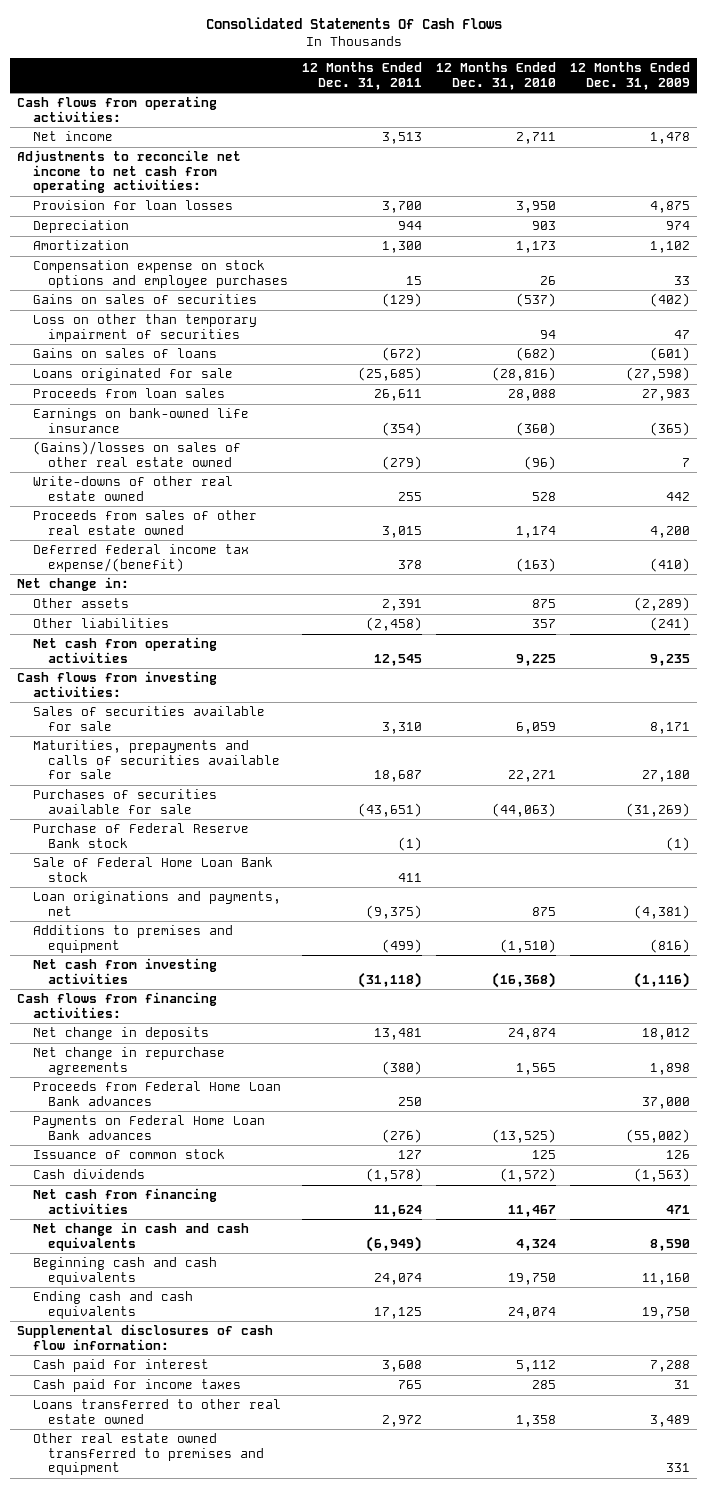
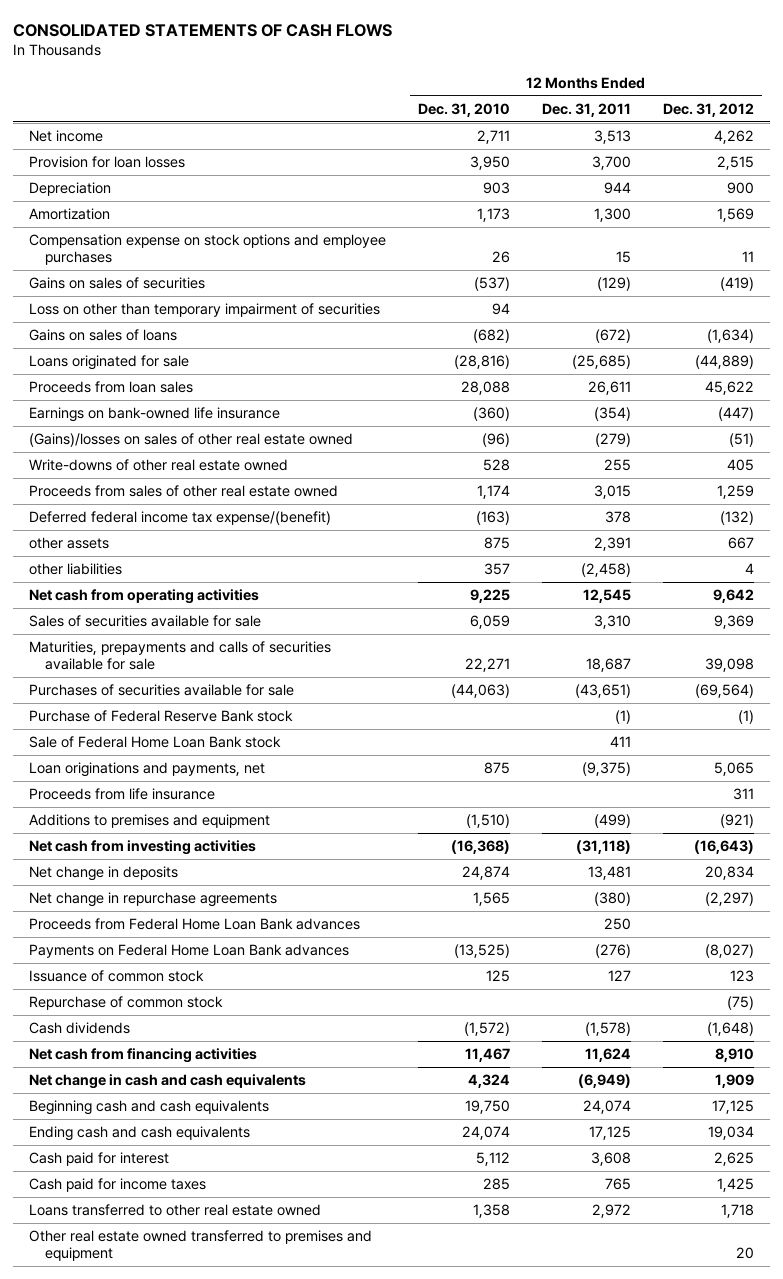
[205,17,502,30] Consolidated Statements Of Cash Flows -> [13,23,393,37] CONSOLIDATED STATEMENTS OF CASH FLOWS
[570,62,691,90] 12 Months Ended Dec. 31, 2009 -> none
none -> [662,102,754,117] Dec. 31, 2012
[17,96,218,122] Cash flows from operating activities: -> none
[17,150,242,194] Adjustments to reconcile net income to net cash from operating activities: -> none
[17,577,130,592] Net change in: -> none
[32,598,129,609] Other assets -> [29,537,110,550] other assets
[32,618,169,629] Other liabilities -> [29,563,123,576] other liabilities
[17,671,218,697] Cash flows from investing activities: -> none
none -> [29,788,216,801] Proceeds from life insurance
[17,992,218,1018] Cash flows from financing activities: -> none
none -> [29,996,224,1011] Repurchase of common stock
[17,1324,274,1350] Supplemental disclosures of cash flow information: -> none

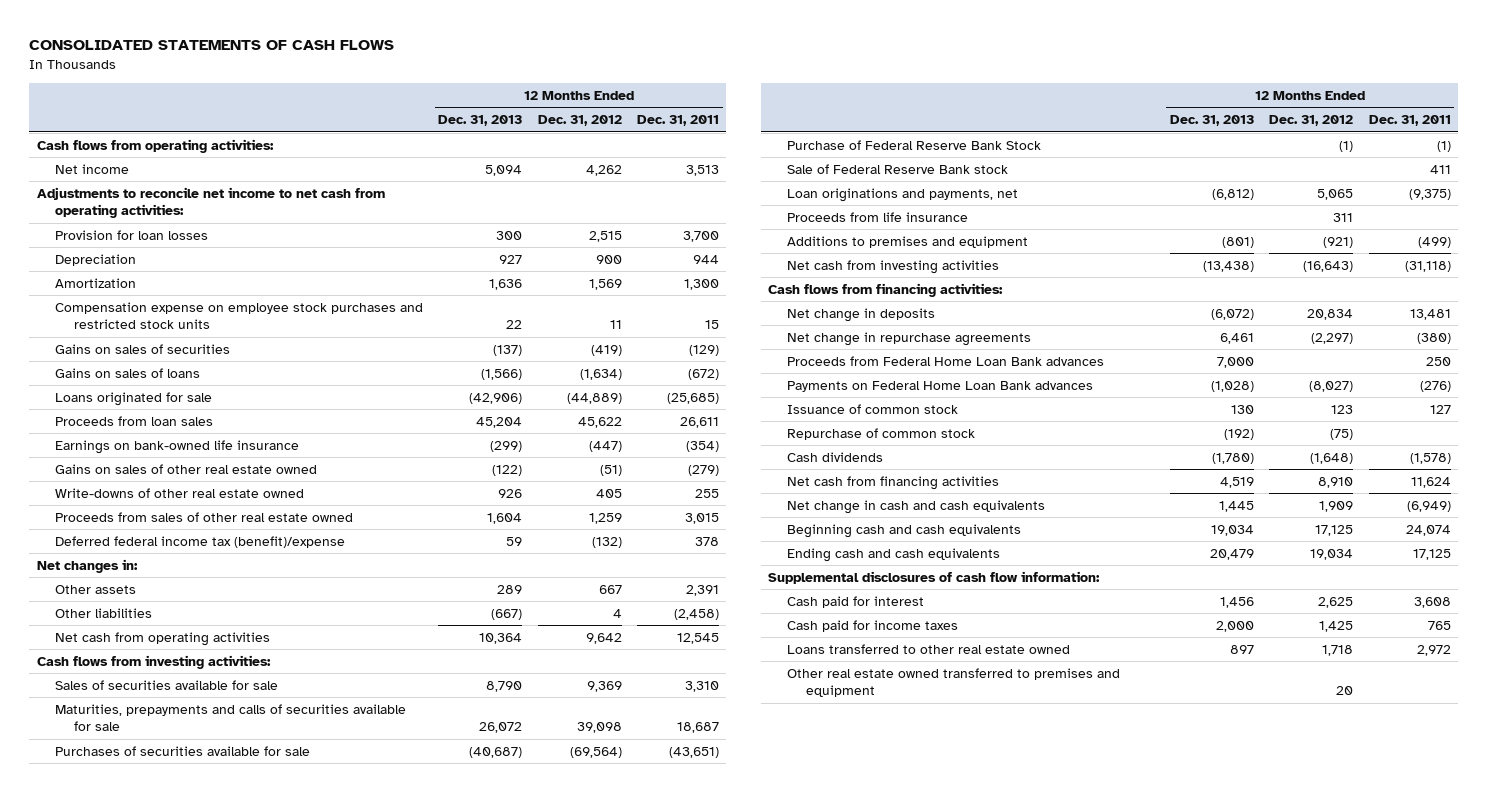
[418,102,511,117] Dec. 31, 2010 -> none
none -> [438,115,523,127] Dec. 31, 2013
none -> [36,138,274,153] Cash flows from operating activities:
none -> [36,186,385,219] Adjustments to reconcile net income to net cash from operating activities:
[29,234,387,266] Compensation expense on stock options and employee purchases -> [55,301,424,330] Compensation expense on employee stock purchases and restricted stock units
[29,303,381,318] Loss on other than temporary impairment of securities -> none
[29,433,354,448] (Gains)/losses on sales of other real estate owned -> [55,463,318,474] Gains on sales of other real estate owned
[29,511,332,526] Deferred federal income tax expense/(benefit) -> [55,535,346,548] Deferred federal income tax (benefit)/expense
none -> [36,558,138,573] Net changes in:
[29,537,110,550] other assets -> [55,584,137,594] Other assets
[29,563,123,576] other liabilities -> [55,607,153,618] Other liabilities
none -> [36,654,271,669] Cash flows from investing activities:
[29,710,294,723] Purchase of Federal Reserve Bank stock -> [787,139,1042,150] Purchase of Federal Reserve Bank Stock
[29,736,282,749] Sale of Federal Home Loan Bank stock -> [787,163,1009,174] Sale of Federal Reserve Bank stock
none -> [768,282,1004,297] Cash flows from financing activities:
none -> [768,570,1101,584] Supplemental disclosures of cash flow information:

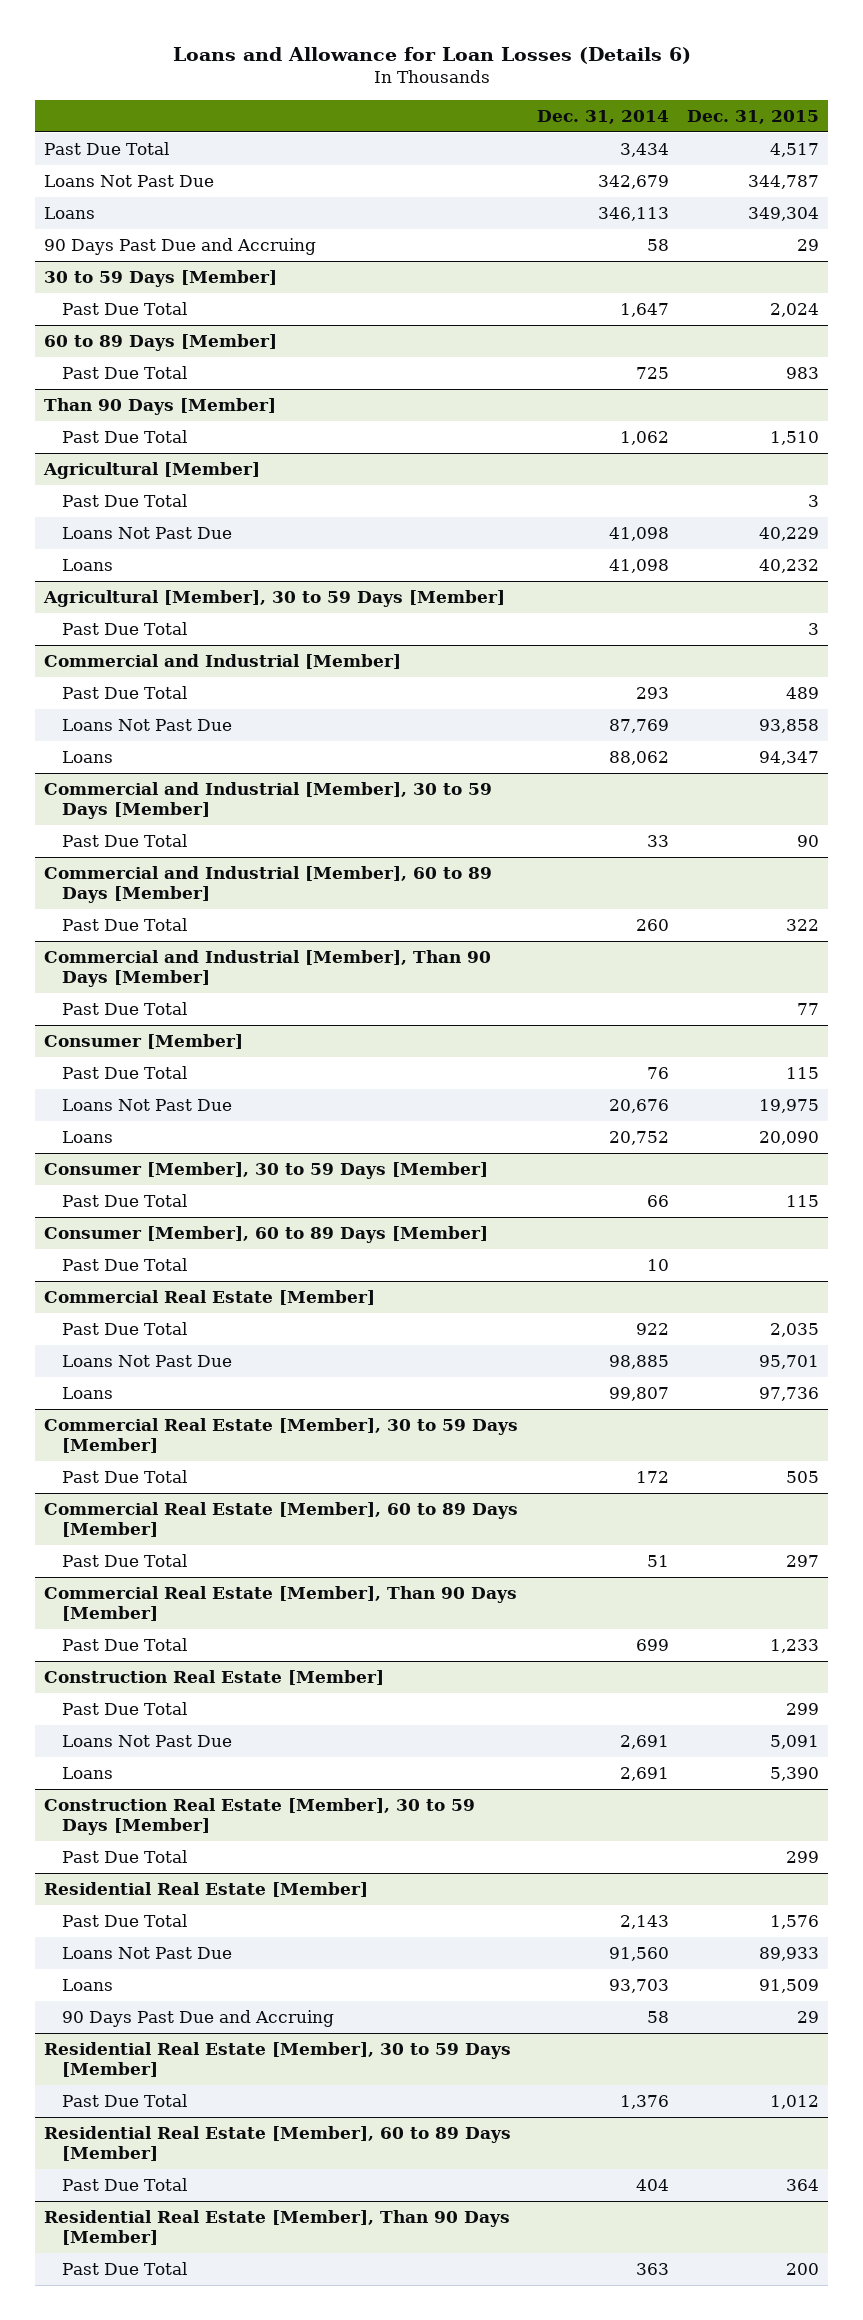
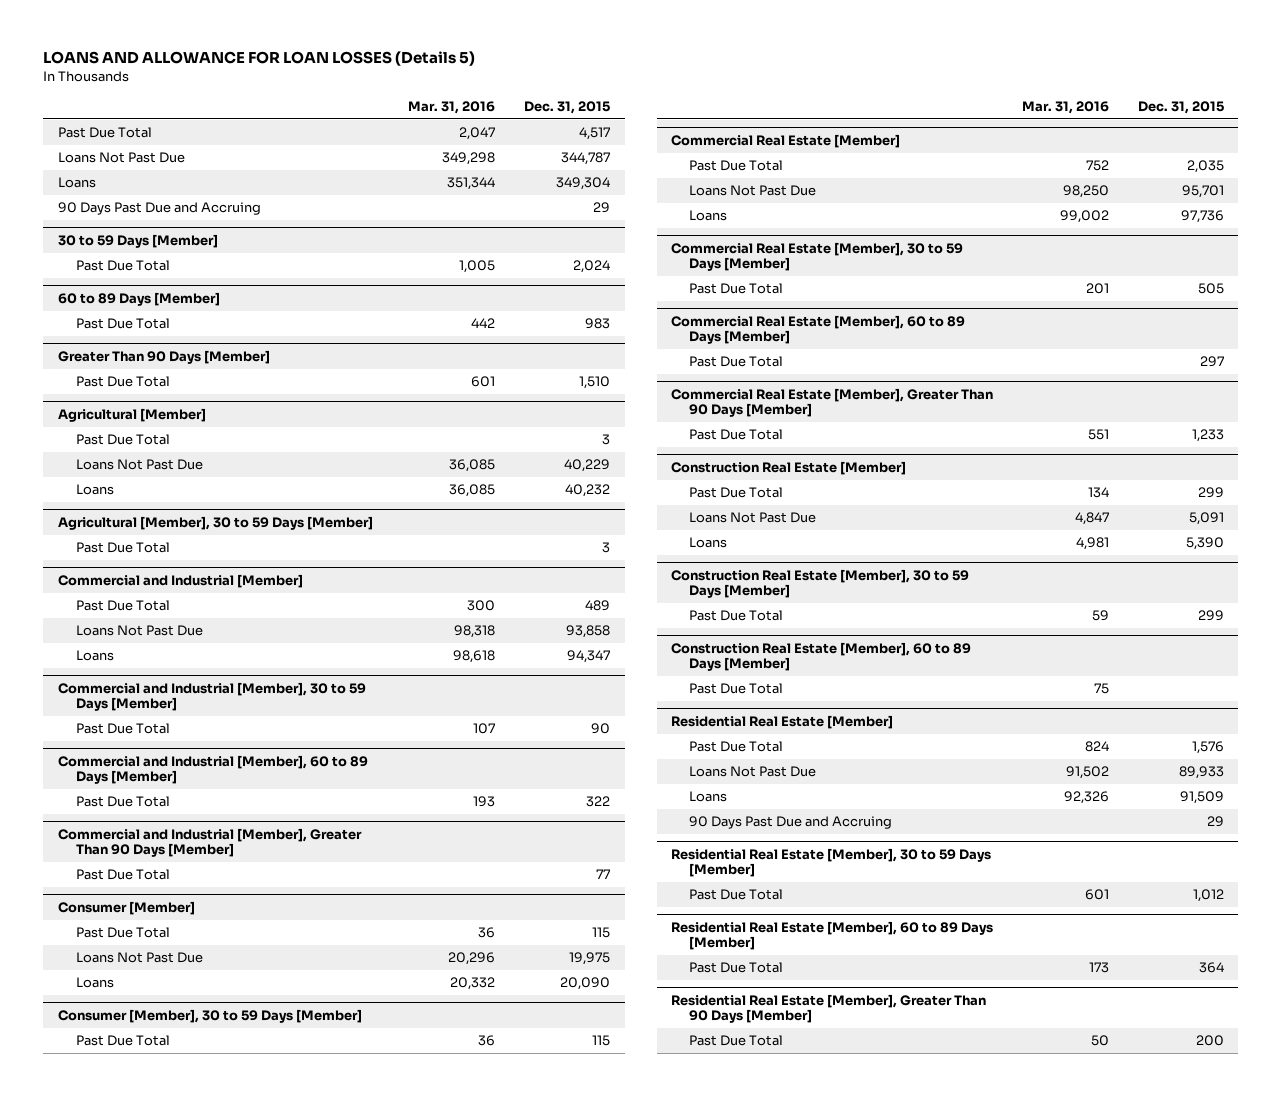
[172,46,691,64] Loans and Allowance for Loan Losses (Details 6) -> [43,51,476,67] LOANS AND ALLOWANCE FOR LOAN LOSSES (Details 5)
[536,109,669,124] Dec. 31, 2014 -> none
none -> [408,100,496,114] Mar. 31, 2016
[44,397,277,415] Than 90 Days [Member] -> [57,349,270,364] Greater Than 90 Days [Member]
[44,949,492,987] Commercial and Industrial [Member], Than 90 Days [Member] -> [57,827,362,858] Commercial and Industrial [Member], Greater Than 90 Days [Member]
[44,1225,489,1243] Consumer [Member], 60 to 89 Days [Member] -> none
[61,1257,187,1271] Past Due Total -> none
[44,1585,518,1621] Commercial Real Estate [Member], Than 90 Days [Member] -> [671,387,994,418] Commercial Real Estate [Member], Greater Than 90 Days [Member]
none -> [671,641,972,672] Construction Real Estate [Member], 60 to 89 Days [Member]
none -> [689,683,784,695] Past Due Total
[44,2209,511,2245] Residential Real Estate [Member], Than 90 Days [Member] -> [671,993,987,1024] Residential Real Estate [Member], Greater Than 90 Days [Member]

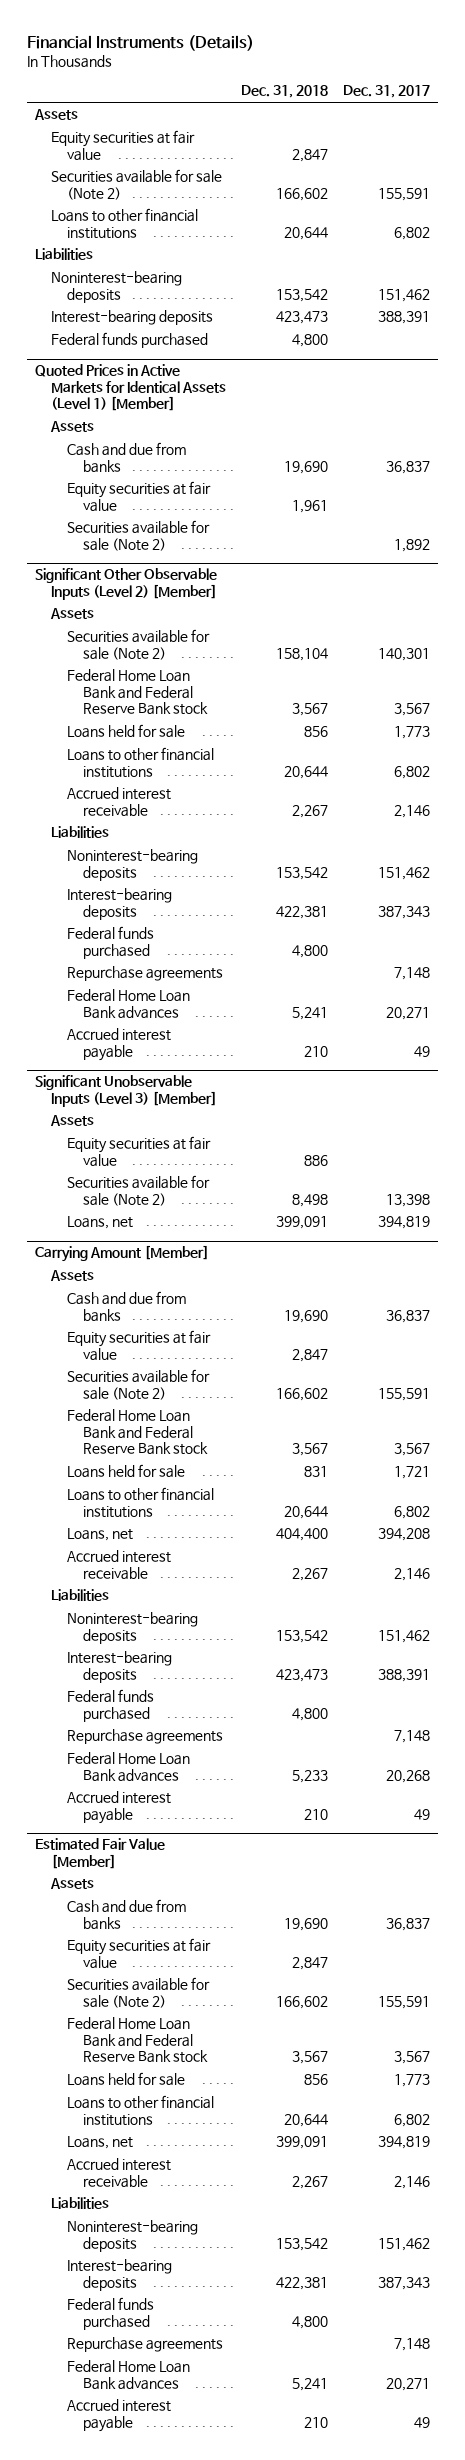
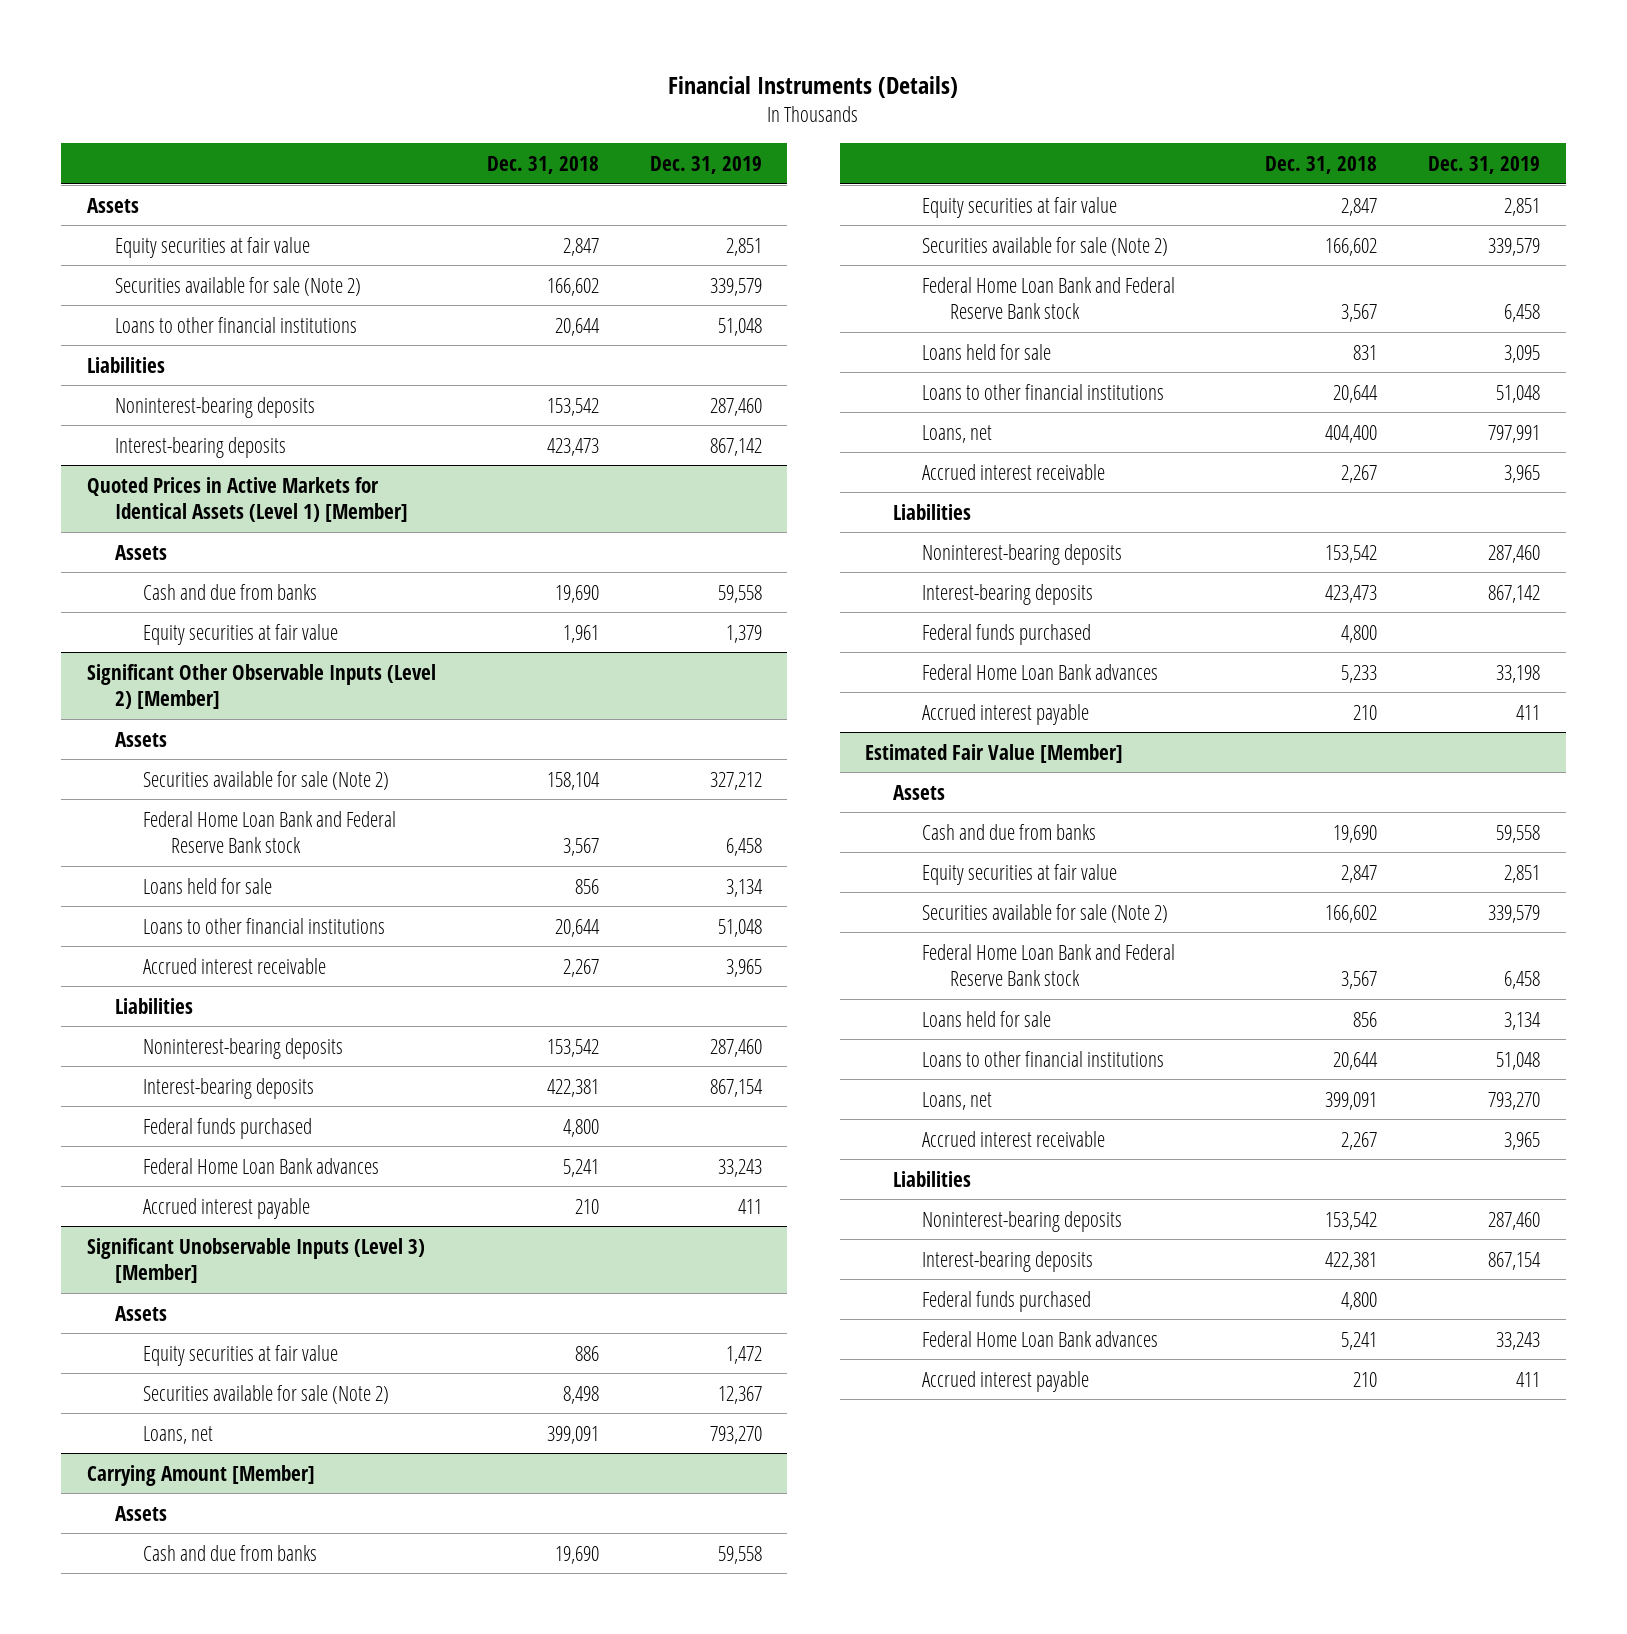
[343,85,431,99] Dec. 31, 2017 -> none
none -> [649,155,762,174] Dec. 31, 2019
[50,332,208,349] Federal funds purchased -> none
[66,520,210,551] Securities available for sale (Note 2) -> none
[66,966,223,982] Repurchase agreements -> none
[66,1729,223,1745] Repurchase agreements -> none
[66,2337,223,2353] Repurchase agreements -> none

